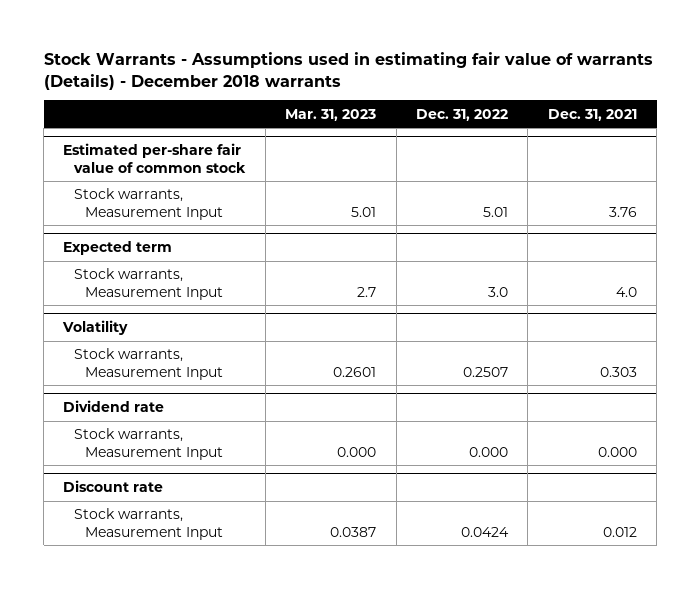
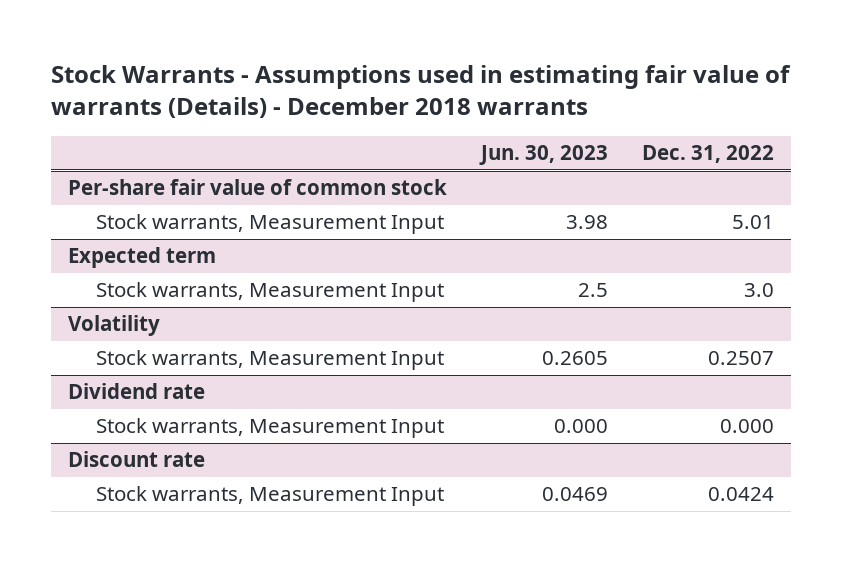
[285,108,377,121] Mar. 31, 2023 -> none
[547,108,637,121] Dec. 31, 2021 -> none
none -> [478,145,608,166] Jun. 30, 2023
[63,143,247,173] Estimated per-share fair value of common stock -> [67,179,447,196] Per-share fair value of common stock

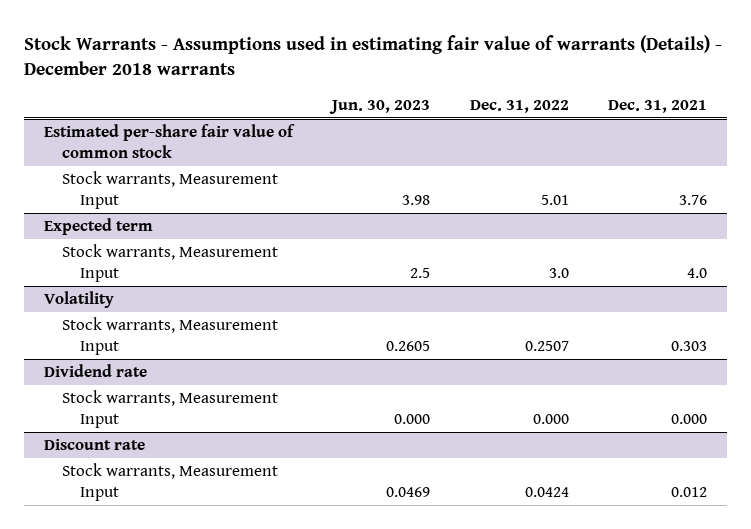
none -> [607,100,707,114] Dec. 31, 2021
[67,179,447,196] Per-share fair value of common stock -> [43,124,295,158] Estimated per-share fair value of common stock

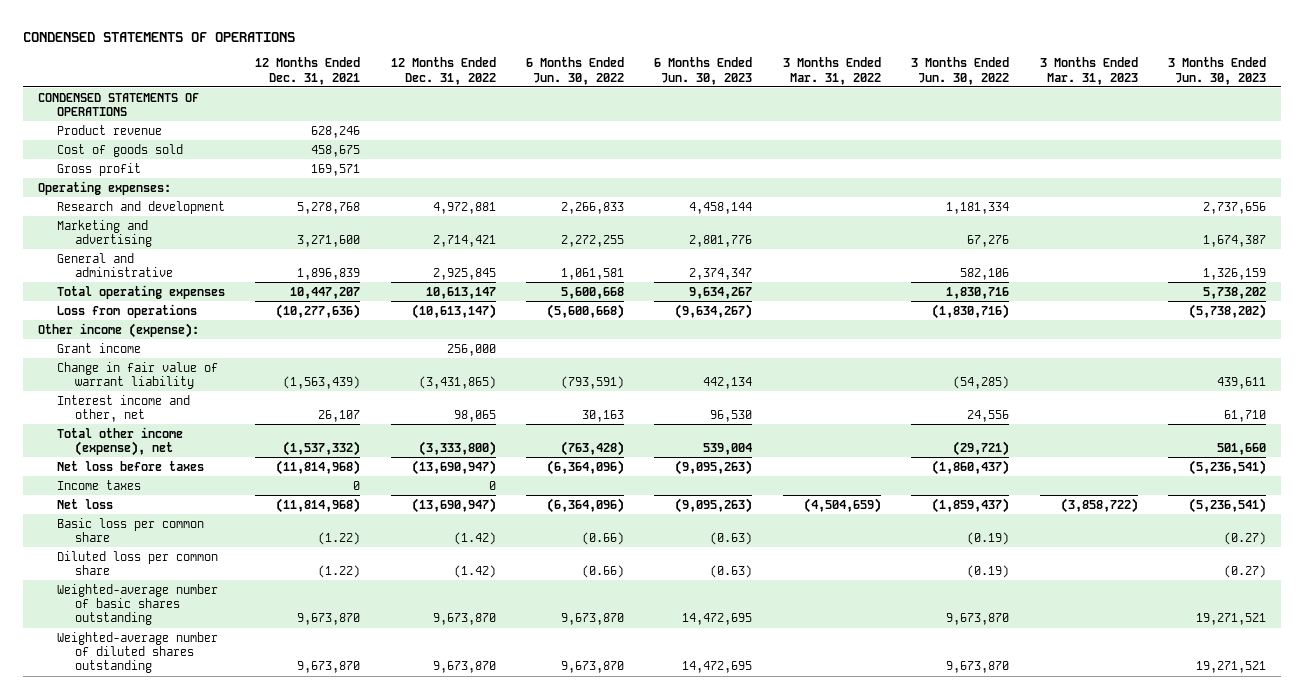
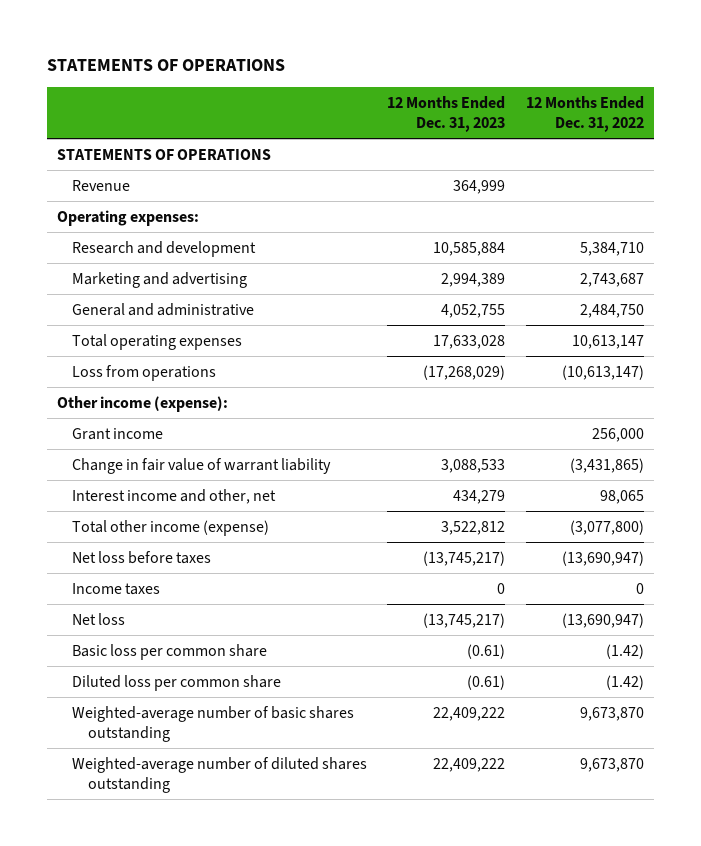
[23,31,296,42] CONDENSED STATEMENTS OF OPERATIONS -> [46,59,285,72] STATEMENTS OF OPERATIONS
[255,57,361,85] 12 Months Ended Dec. 31, 2021 -> none
[526,57,625,85] 6 Months Ended Jun. 30, 2022 -> none
[654,57,753,85] 6 Months Ended Jun. 30, 2023 -> none
[782,57,881,85] 3 Months Ended Mar. 31, 2022 -> none
[911,57,1010,85] 3 Months Ended Jun. 30, 2022 -> none
[1039,57,1138,85] 3 Months Ended Mar. 31, 2023 -> none
[1168,57,1267,85] 3 Months Ended Jun. 30, 2023 -> none
none -> [387,95,506,133] 12 Months Ended Dec. 31, 2023
[56,143,183,157] Cost of goods sold -> none
[56,162,141,176] Gross profit -> none
[38,92,200,116] CONDENSED STATEMENTS OF OPERATIONS -> [56,148,271,160] STATEMENTS OF OPERATIONS
[56,124,162,135] Product revenue -> [72,179,131,191] Revenue
[432,201,496,214] 4,972,881 -> [579,241,644,256] 5,384,710
[432,234,496,247] 2,714,421 -> [579,272,644,287] 2,743,687
[432,267,496,280] 2,925,845 -> [579,303,644,318] 2,484,750
[56,426,183,456] Total other income (expense), net -> [72,519,270,536] Total other income (expense)
[418,440,496,456] (3,333,800) -> [569,519,644,535] (3,077,800)

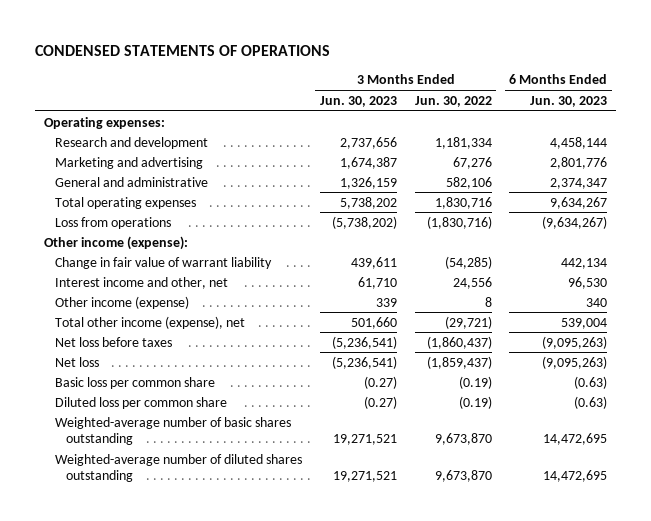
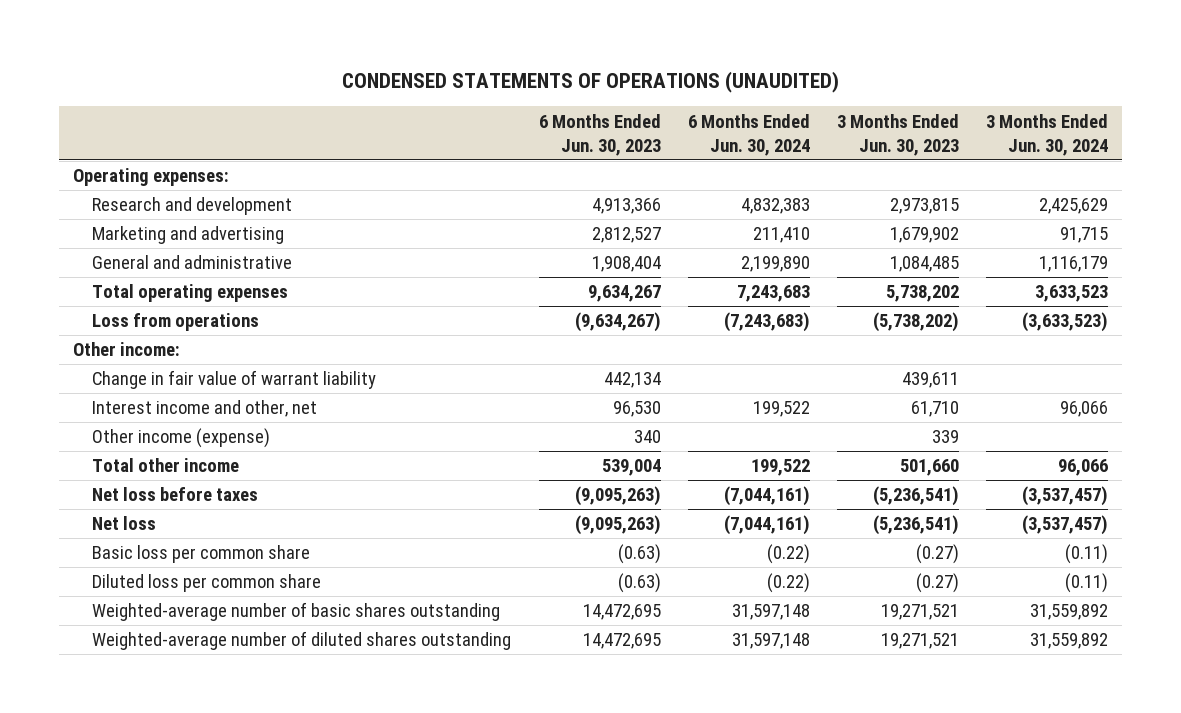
[35,45,331,57] CONDENSED STATEMENTS OF OPERATIONS -> [341,70,839,93] CONDENSED STATEMENTS OF OPERATIONS (UNAUDITED)
[414,95,492,107] Jun. 30, 2022 -> none
none -> [687,113,810,156] 6 Months Ended Jun. 30, 2024
none -> [986,113,1109,156] 3 Months Ended Jun. 30, 2024
[339,136,397,149] 2,737,656 -> [890,198,960,215] 2,973,815
[550,136,608,149] 4,458,144 -> [591,198,661,215] 4,913,366
[339,156,397,169] 1,674,387 -> [890,227,960,244] 1,679,902
[550,156,608,169] 2,801,776 -> [591,227,661,244] 2,812,527
[339,176,397,189] 1,326,159 -> [890,256,960,273] 1,084,485
[550,177,608,189] 2,374,347 -> [591,256,661,273] 1,908,404
[44,235,189,250] Other income (expense): -> [72,342,180,357] Other income:
[55,315,246,329] Total other income (expense), net -> [92,458,240,473] Total other income

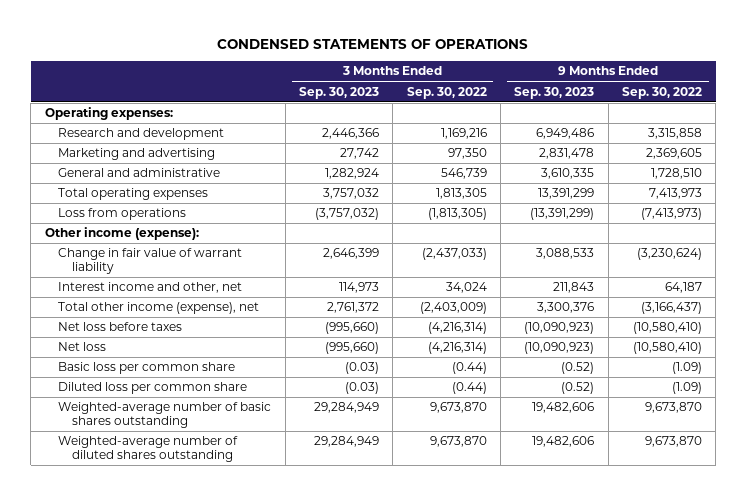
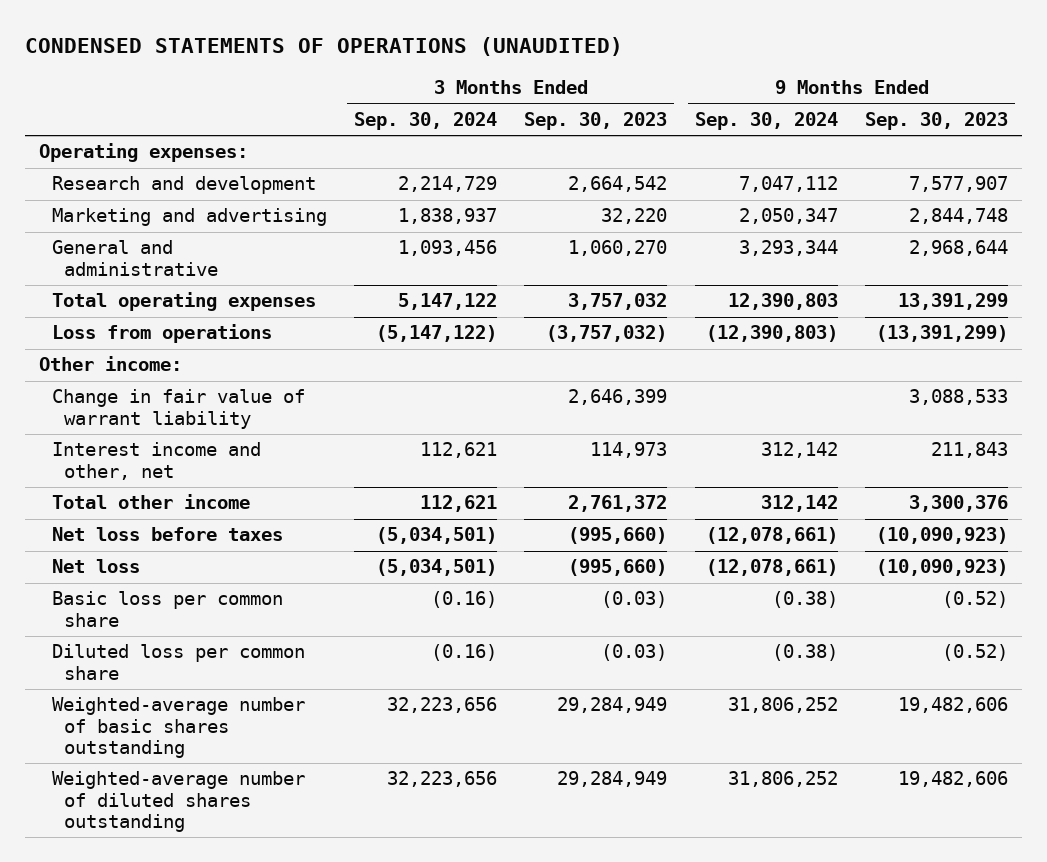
[217,39,529,50] CONDENSED STATEMENTS OF OPERATIONS -> [25,37,624,57] CONDENSED STATEMENTS OF OPERATIONS (UNAUDITED)
[406,86,487,99] Sep. 30, 2022 -> none
[621,86,702,99] Sep. 30, 2022 -> none
none -> [354,111,498,130] Sep. 30, 2024
none -> [694,111,838,130] Sep. 30, 2024
[321,128,379,140] 2,446,366 -> [568,176,668,193] 2,664,542
[536,128,595,140] 6,949,486 -> [909,176,1009,193] 7,577,907
[339,148,379,160] 27,742 -> [601,208,668,225] 32,220
[539,148,595,160] 2,831,478 -> [909,208,1009,225] 2,844,748
[324,168,379,180] 1,282,924 -> [568,240,668,257] 1,060,270
[541,168,595,180] 3,610,335 -> [909,240,1009,257] 2,968,644
[44,227,199,241] Other income (expense): -> [38,356,182,372] Other income:
[58,302,260,315] Total other income (expense), net -> [51,494,250,510] Total other income

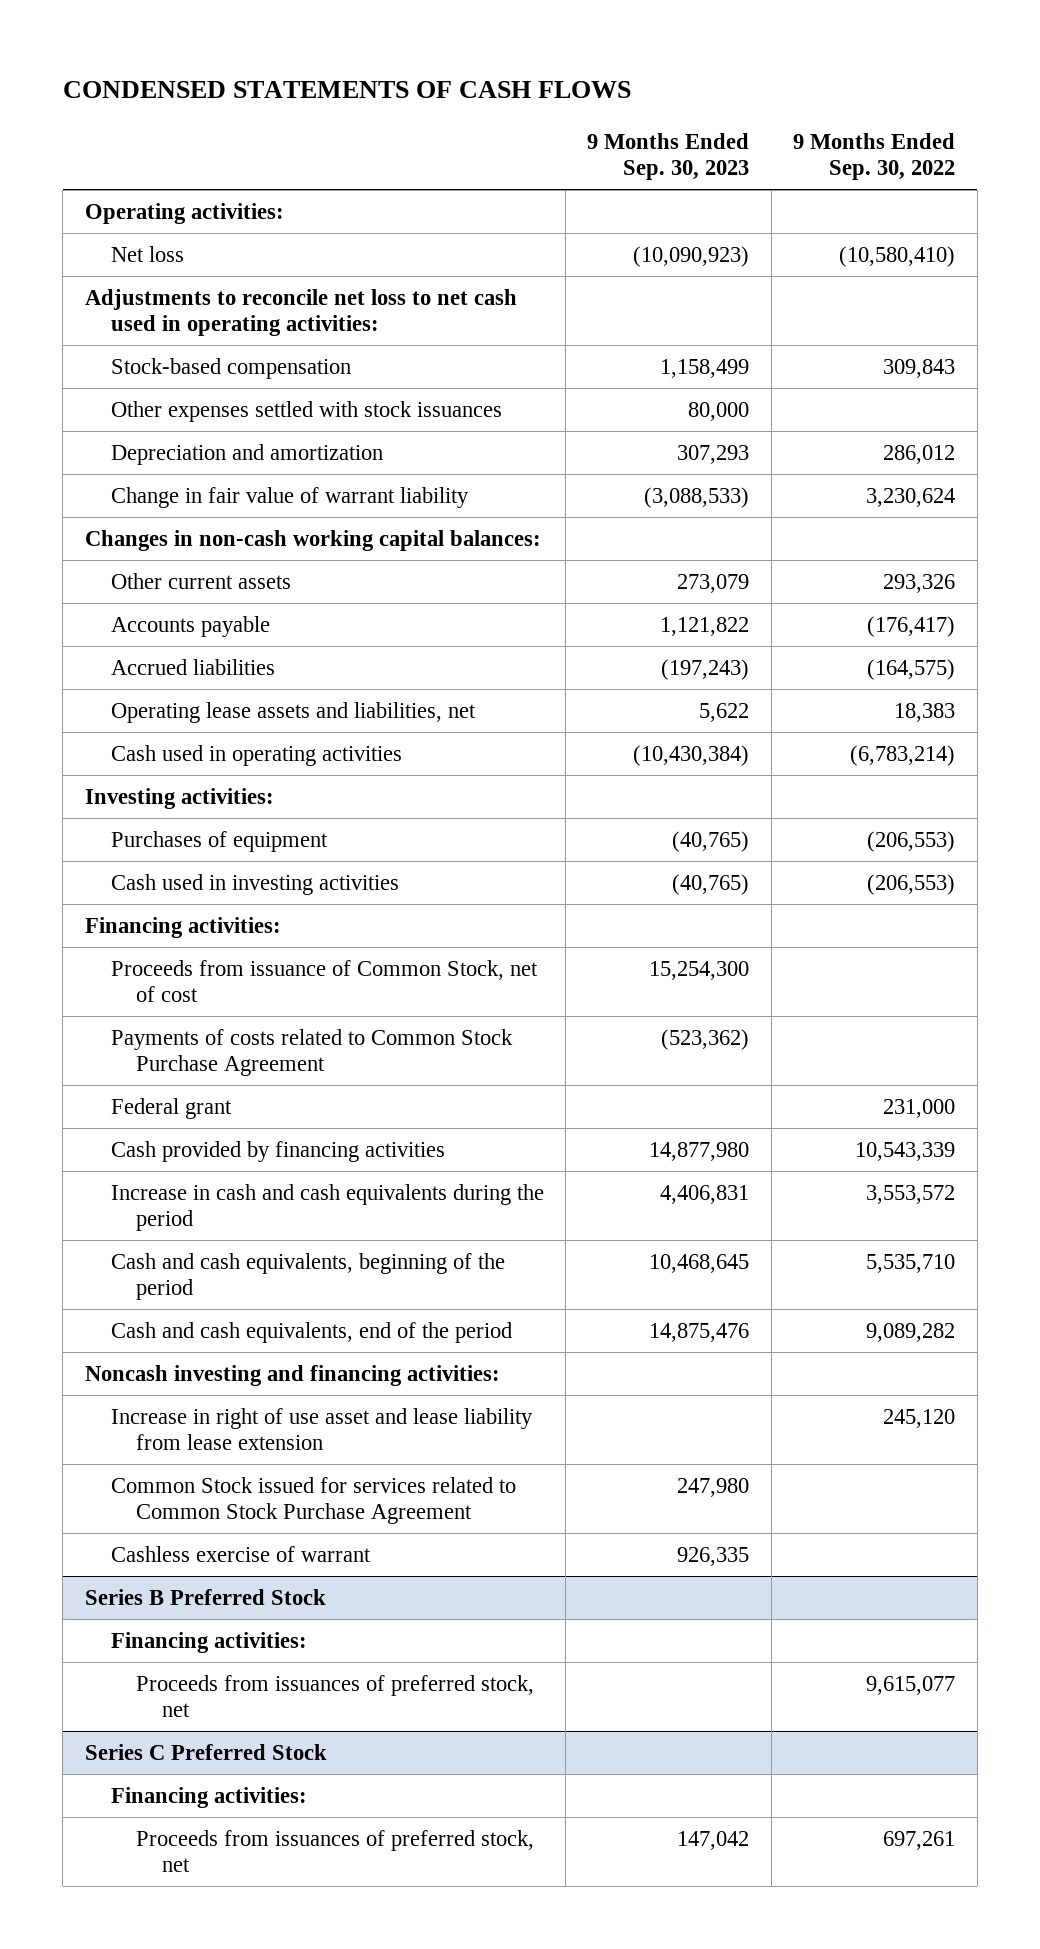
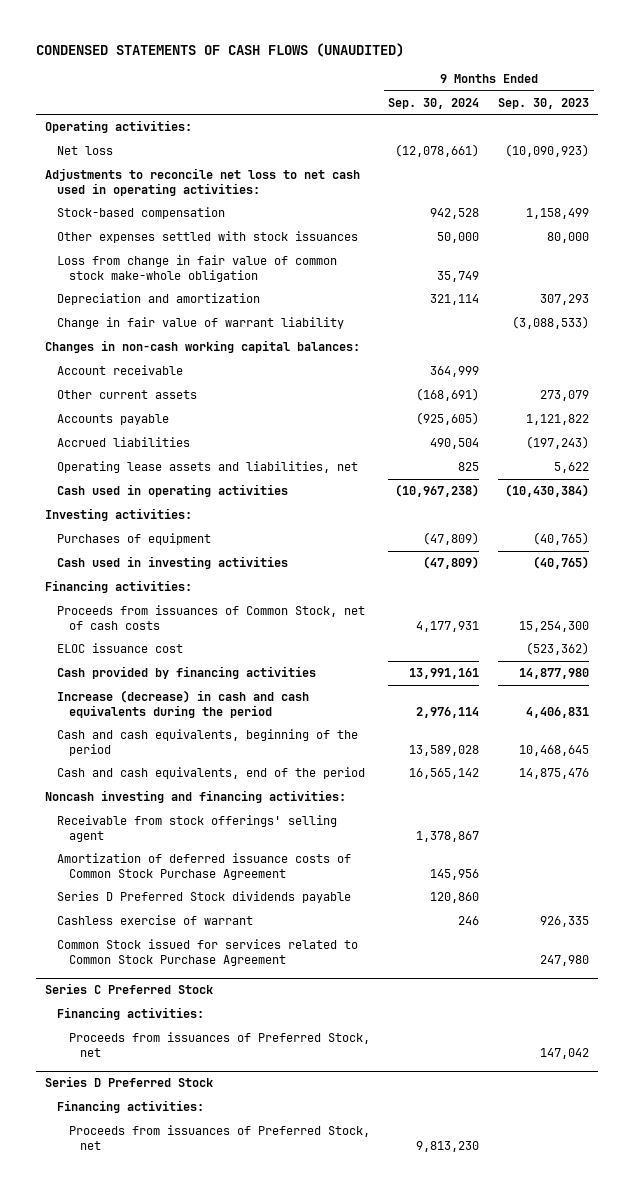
[62,80,631,98] CONDENSED STATEMENTS OF CASH FLOWS -> [36,42,405,57] CONDENSED STATEMENTS OF CASH FLOWS (UNAUDITED)
[793,132,956,181] 9 Months Ended Sep. 30, 2022 -> none
none -> [388,97,480,109] Sep. 30, 2024
none -> [57,255,338,282] Loss from change in fair value of common stock make-whole obligation
none -> [57,365,184,376] Account receivable
[110,1097,232,1119] Federal grant -> none
[110,959,538,1003] Proceeds from issuance of Common Stock, net of cost -> [57,605,366,630] Proceeds from issuances of Common Stock, net of cash costs
[110,1028,513,1077] Payments of costs related to Common Stock Purchase Agreement -> [57,643,184,654] ELOC issuance cost
[110,1183,544,1232] Increase in cash and cash equivalents during the period -> [57,690,310,718] Increase (decrease) in cash and cash equivalents during the period
[110,1407,533,1451] Increase in right of use asset and lease liability from lease extension -> none
none -> [57,815,338,842] Receivable from stock offerings' selling agent
none -> [57,853,352,880] Amortization of deferred issuance costs of Common Stock Purchase Agreement
none -> [57,891,352,904] Series D Preferred Stock dividends payable
[84,1588,326,1605] Series B Preferred Stock -> none
[110,1631,307,1653] Financing activities: -> none
[136,1674,535,1718] Proceeds from issuances of preferred stock, net -> none
[110,1476,516,1525] Common Stock issued for services related to Common Stock Purchase Agreement -> [57,939,359,966] Common Stock issued for services related to Common Stock Purchase Agreement
[136,1829,535,1873] Proceeds from issuances of preferred stock, net -> [68,1032,370,1057] Proceeds from issuances of Preferred Stock, net
none -> [45,1076,214,1088] Series D Preferred Stock
none -> [57,1100,205,1114] Financing activities:
none -> [68,1125,370,1150] Proceeds from issuances of Preferred Stock, net

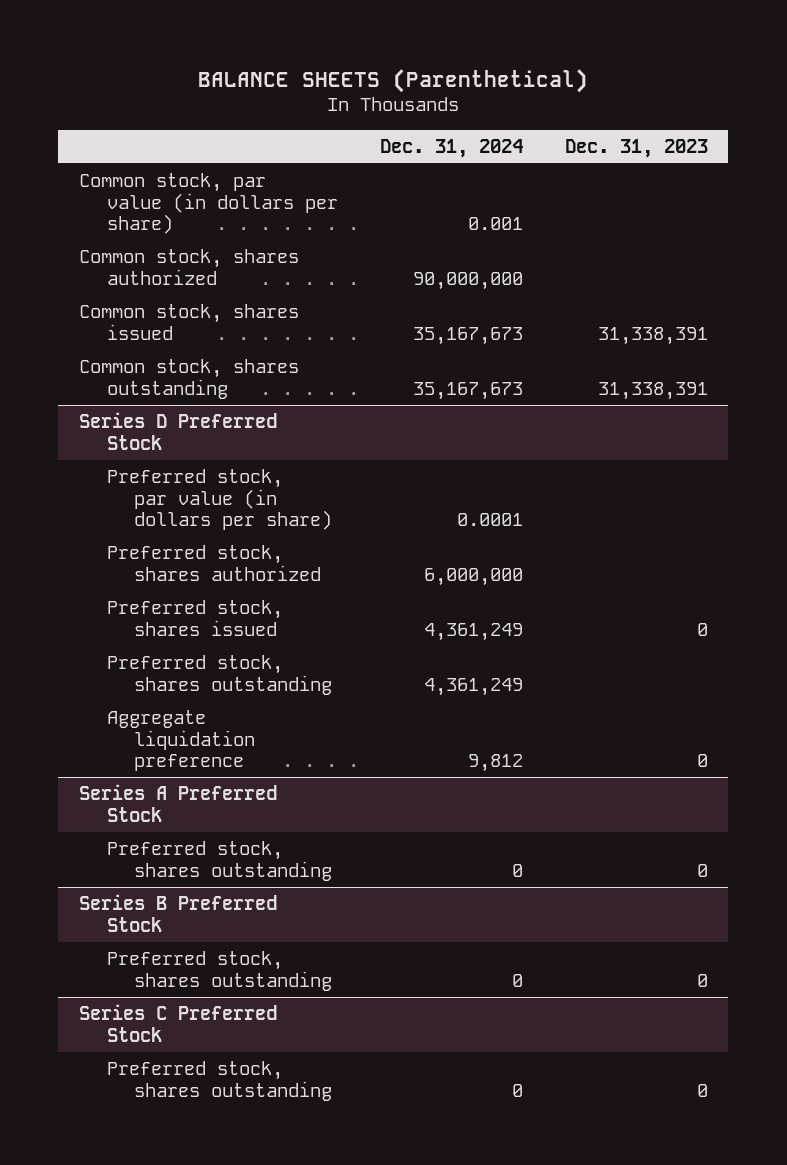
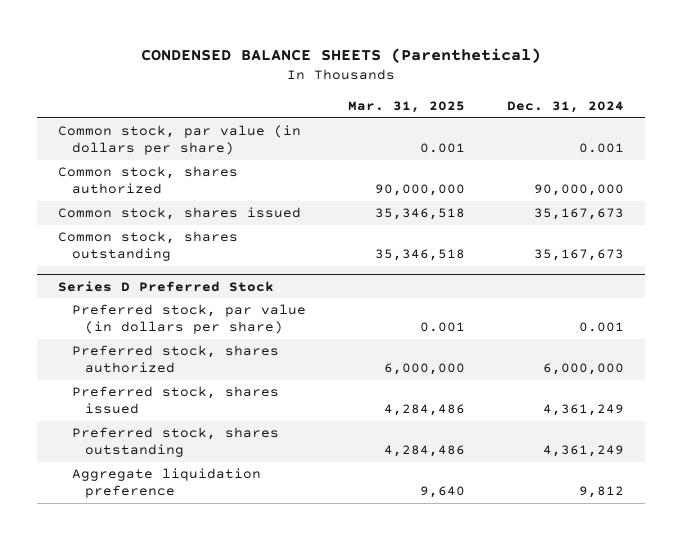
[198,68,589,93] BALANCE SHEETS (Parenthetical) -> [140,47,541,63] CONDENSED BALANCE SHEETS (Parenthetical)
[564,138,708,158] Dec. 31, 2023 -> none
none -> [347,101,465,114] Mar. 31, 2025
[456,513,523,527] 0.0001 -> [578,322,624,333] 0.001
[79,783,278,822] Series A Preferred Stock -> none
[106,840,333,881] Preferred stock, shares outstanding -> none
[79,893,278,932] Series B Preferred Stock -> none
[106,950,333,991] Preferred stock, shares outstanding -> none
[79,1003,278,1042] Series C Preferred Stock -> none
[106,1060,333,1101] Preferred stock, shares outstanding -> none

